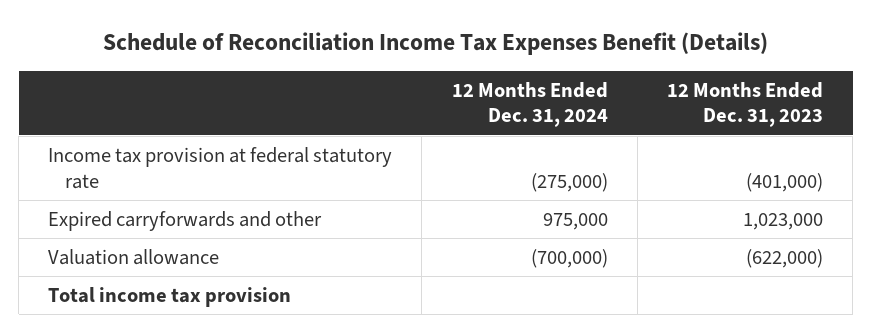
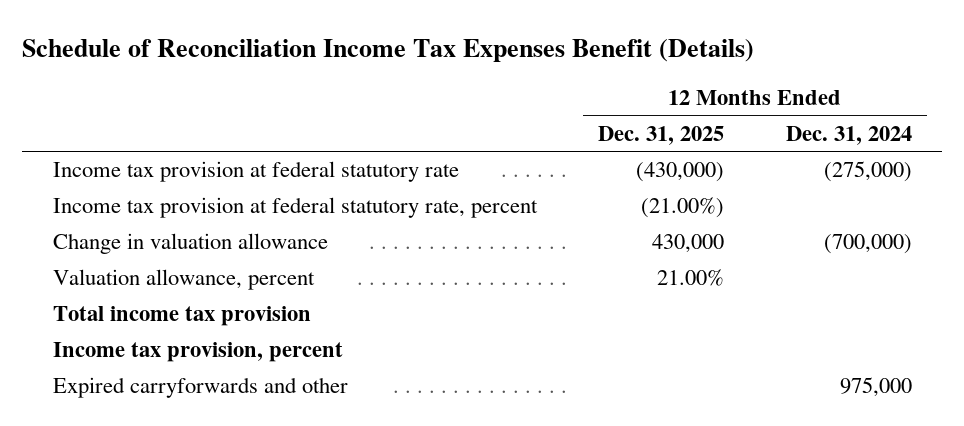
[666,81,823,128] 12 Months Ended Dec. 31, 2023 -> none
none -> [598,125,725,145] Dec. 31, 2025
none -> [52,197,538,219] Income tax provision at federal statutory rate, percent
[48,248,220,265] Valuation allowance -> [52,233,328,255] Change in valuation allowance
none -> [52,269,315,291] Valuation allowance, percent
none -> [52,342,343,363] Income tax provision, percent
[48,210,323,231] Expired carryforwards and other -> [52,377,348,399] Expired carryforwards and other

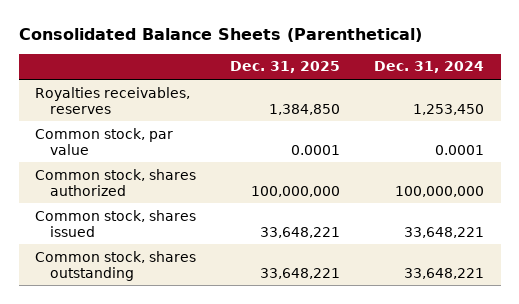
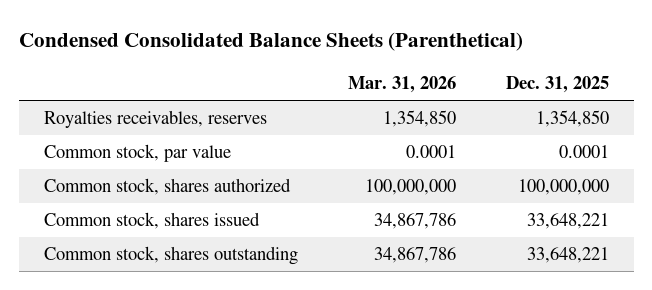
[18,27,422,42] Consolidated Balance Sheets (Parenthetical) -> [18,32,523,52] Condensed Consolidated Balance Sheets (Parenthetical)
[374,61,485,74] Dec. 31, 2024 -> none
none -> [347,76,456,94] Mar. 31, 2026
[269,103,341,115] 1,384,850 -> [535,110,609,128] 1,354,850

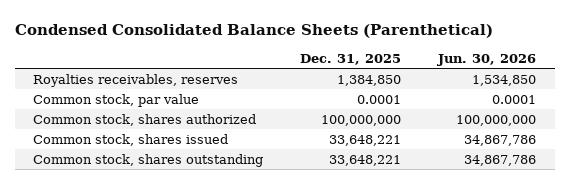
[347,76,456,94] Mar. 31, 2026 -> none
none -> [437,54,537,67] Jun. 30, 2026
[535,110,609,128] 1,354,850 -> [337,74,402,86] 1,384,850

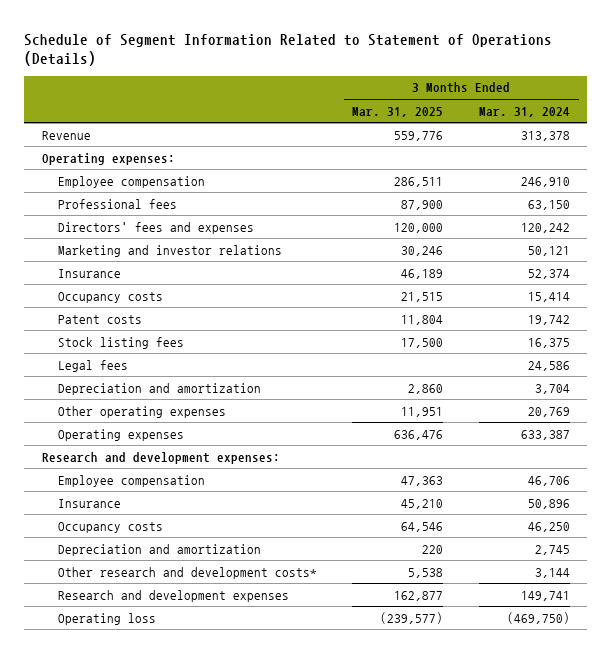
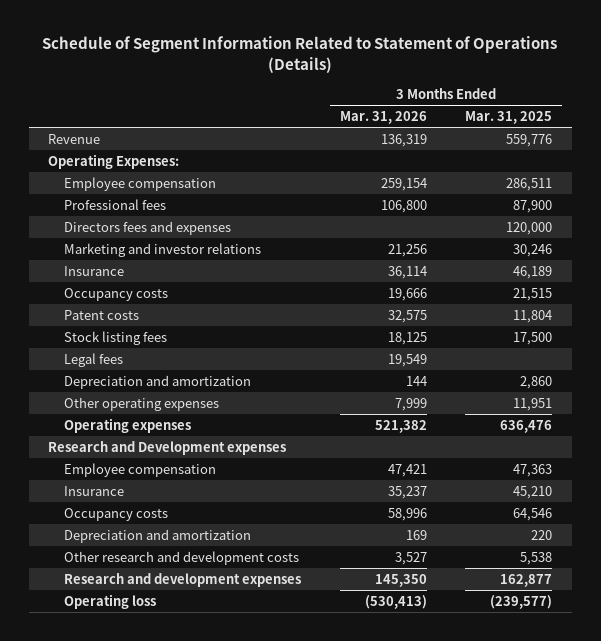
[478,106,570,117] Mar. 31, 2024 -> none
none -> [339,111,427,125] Mar. 31, 2026
[41,152,175,165] Operating expenses: -> [48,153,180,169] Operating Expenses:
[58,221,255,234] Directors' fees and expenses -> [63,220,231,235] Directors fees and expenses
[41,451,280,464] Research and development expenses: -> [48,440,287,455] Research and Development expenses
[58,566,318,579] Other research and development costs* -> [63,550,299,565] Other research and development costs

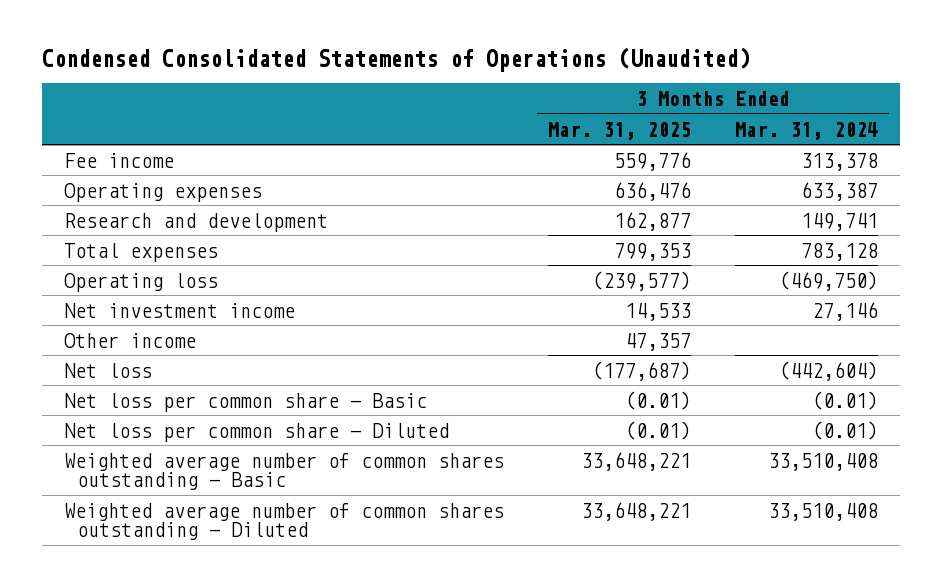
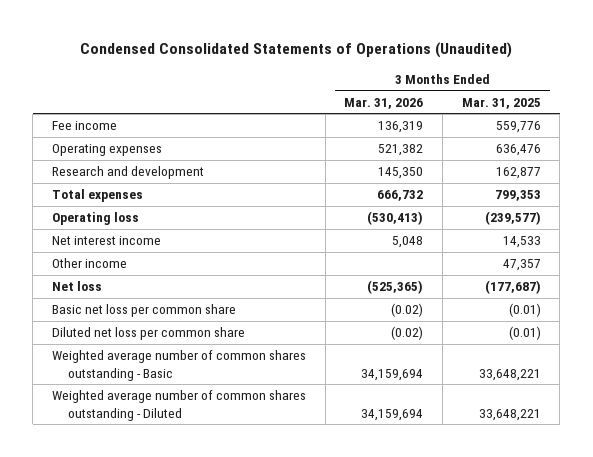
[734,121,878,140] Mar. 31, 2024 -> none
none -> [344,97,424,109] Mar. 31, 2026
[63,302,295,318] Net investment income -> [51,236,161,246] Net interest income
[63,392,427,412] Net loss per common share - Basic -> [51,304,236,318] Basic net loss per common share
[63,422,449,442] Net loss per common share - Diluted -> [51,327,245,341] Diluted net loss per common share

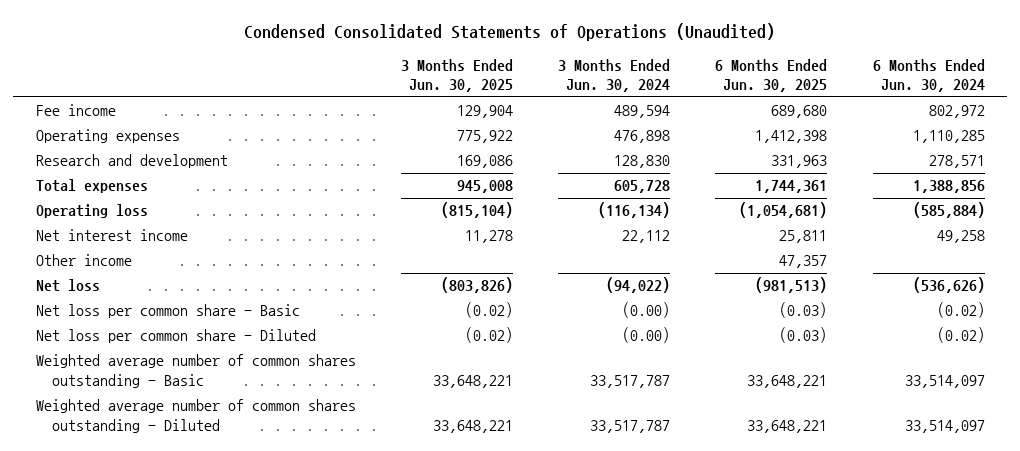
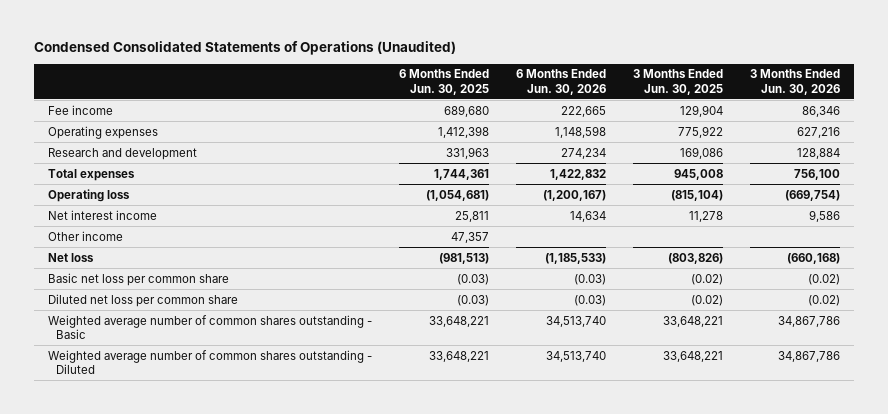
[558,58,671,93] 3 Months Ended Jun. 30, 2024 -> none
[872,58,985,93] 6 Months Ended Jun. 30, 2024 -> none
none -> [515,69,606,95] 6 Months Ended Jun. 30, 2026
none -> [750,69,841,95] 3 Months Ended Jun. 30, 2026
[35,304,300,319] Net loss per common share - Basic -> [47,272,229,286] Basic net loss per common share
[35,329,316,344] Net loss per common share - Diluted -> [47,293,238,307] Diluted net loss per common share

